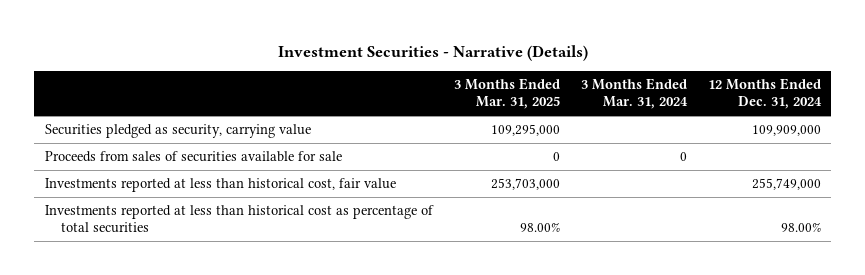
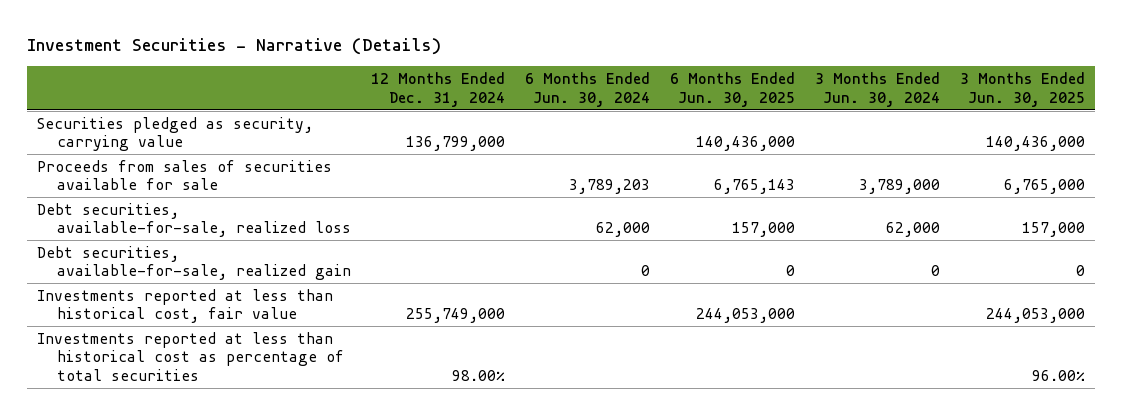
[453,78,560,110] 3 Months Ended Mar. 31, 2025 -> none
[580,78,688,110] 3 Months Ended Mar. 31, 2024 -> none
none -> [525,71,651,107] 6 Months Ended Jun. 30, 2024
none -> [670,71,796,107] 6 Months Ended Jun. 30, 2025
none -> [815,71,941,107] 3 Months Ended Jun. 30, 2024
none -> [960,71,1086,107] 3 Months Ended Jun. 30, 2025
[751,125,821,137] 109,909,000 -> [406,136,506,152] 136,799,000
none -> [37,202,351,238] Debt securities, available-for-sale, realized loss
none -> [37,245,351,281] Debt securities, available-for-sale, realized gain

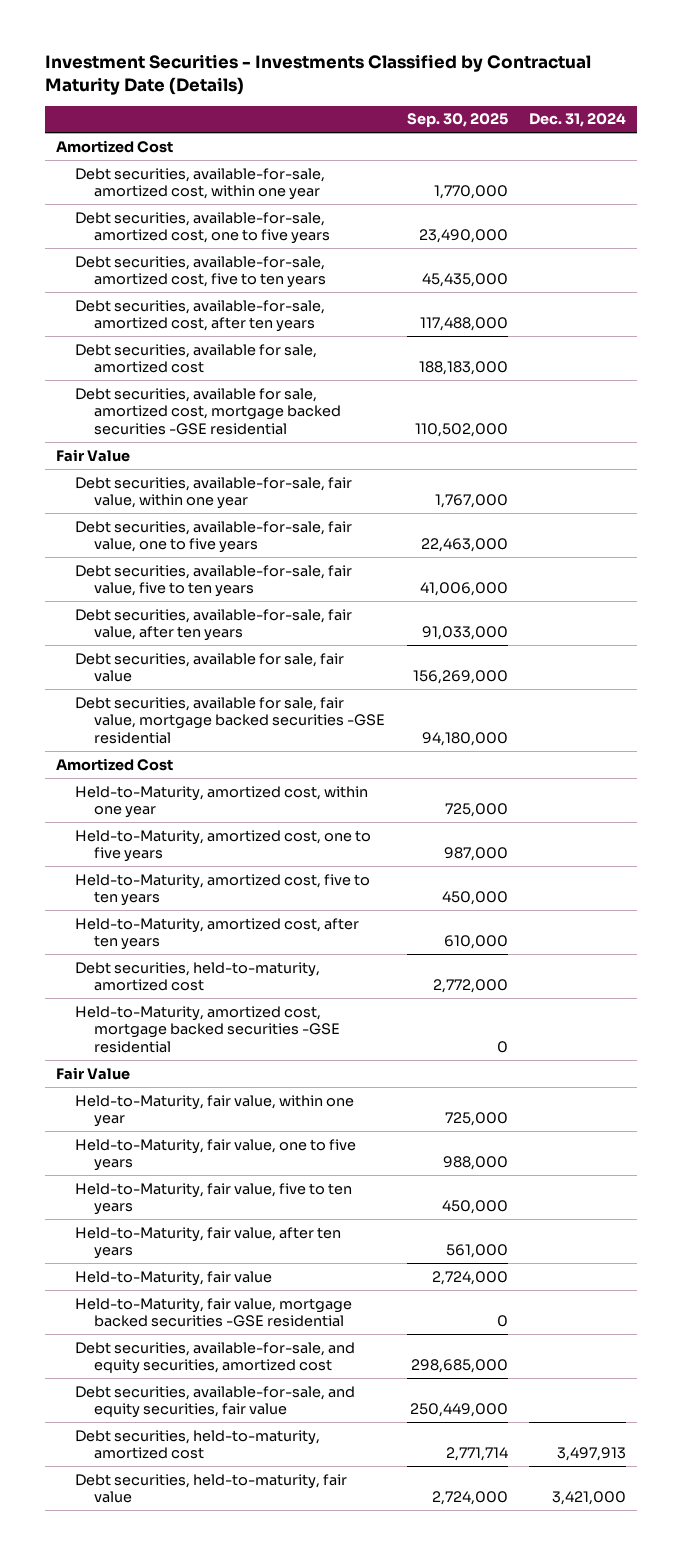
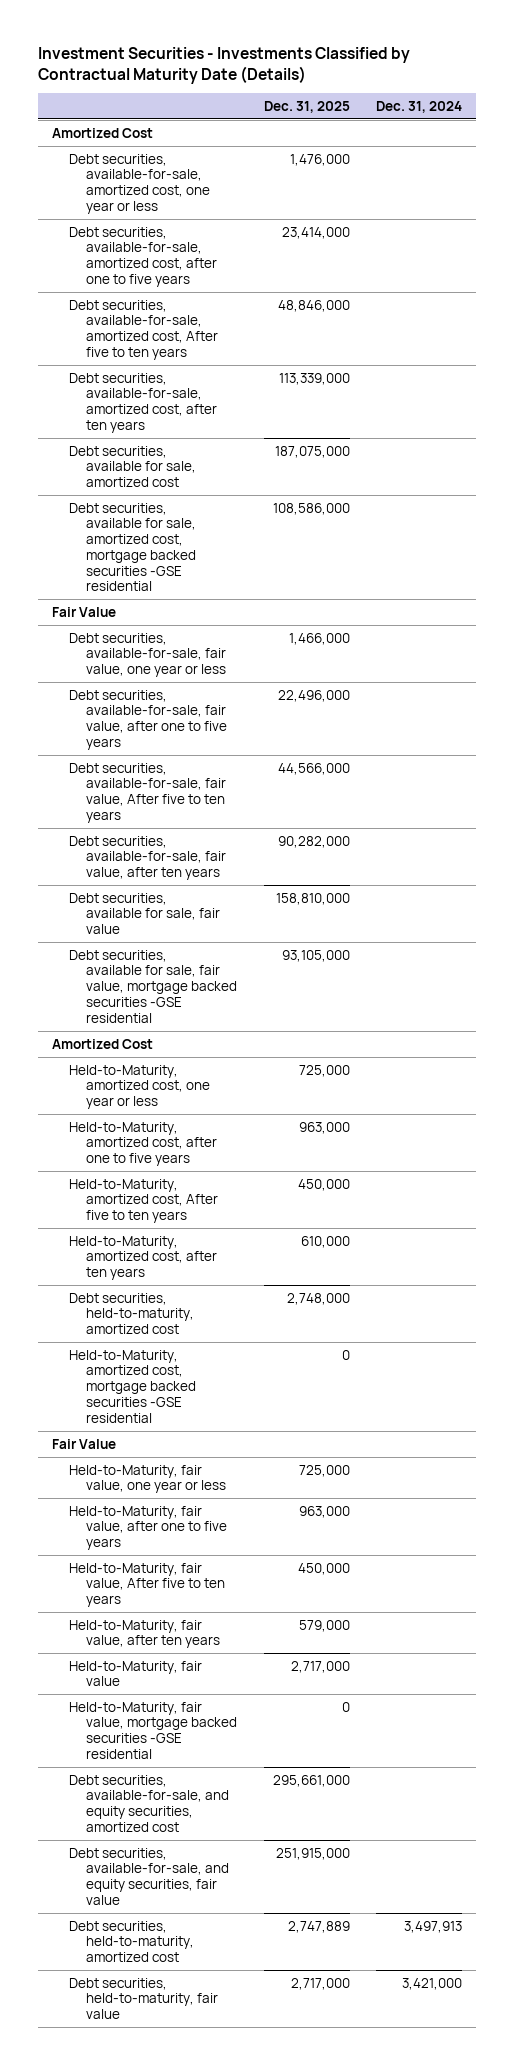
[406,113,508,128] Sep. 30, 2025 -> none
none -> [263,101,350,114] Dec. 31, 2025
[75,167,326,201] Debt securities, available-for-sale, amortized cost, within one year -> [68,153,211,214] Debt securities, available-for-sale, amortized cost, one year or less
[75,211,331,245] Debt securities, available-for-sale, amortized cost, one to five years -> [68,226,218,287] Debt securities, available-for-sale, amortized cost, after one to five years
[75,255,327,289] Debt securities, available-for-sale, amortized cost, five to ten years -> [68,299,219,360] Debt securities, available-for-sale, amortized cost, After five to ten years
[75,476,353,510] Debt securities, available-for-sale, fair value, within one year -> [68,632,227,678] Debt securities, available-for-sale, fair value, one year or less
[75,520,353,554] Debt securities, available-for-sale, fair value, one to five years -> [68,689,228,750] Debt securities, available-for-sale, fair value, after one to five years
[75,564,353,598] Debt securities, available-for-sale, fair value, five to ten years -> [68,762,227,823] Debt securities, available-for-sale, fair value, After five to ten years
[75,785,369,819] Held-to-Maturity, amortized cost, within one year -> [68,1064,211,1110] Held-to-Maturity, amortized cost, one year or less
[75,829,372,863] Held-to-Maturity, amortized cost, one to five years -> [68,1121,218,1167] Held-to-Maturity, amortized cost, after one to five years
[75,873,371,907] Held-to-Maturity, amortized cost, five to ten years -> [68,1178,219,1224] Held-to-Maturity, amortized cost, After five to ten years
[75,1094,355,1128] Held-to-Maturity, fair value, within one year -> [68,1464,227,1494] Held-to-Maturity, fair value, one year or less
[75,1138,357,1172] Held-to-Maturity, fair value, one to five years -> [68,1505,228,1551] Held-to-Maturity, fair value, after one to five years
[75,1182,353,1216] Held-to-Maturity, fair value, five to ten years -> [68,1562,226,1608] Held-to-Maturity, fair value, After five to ten years

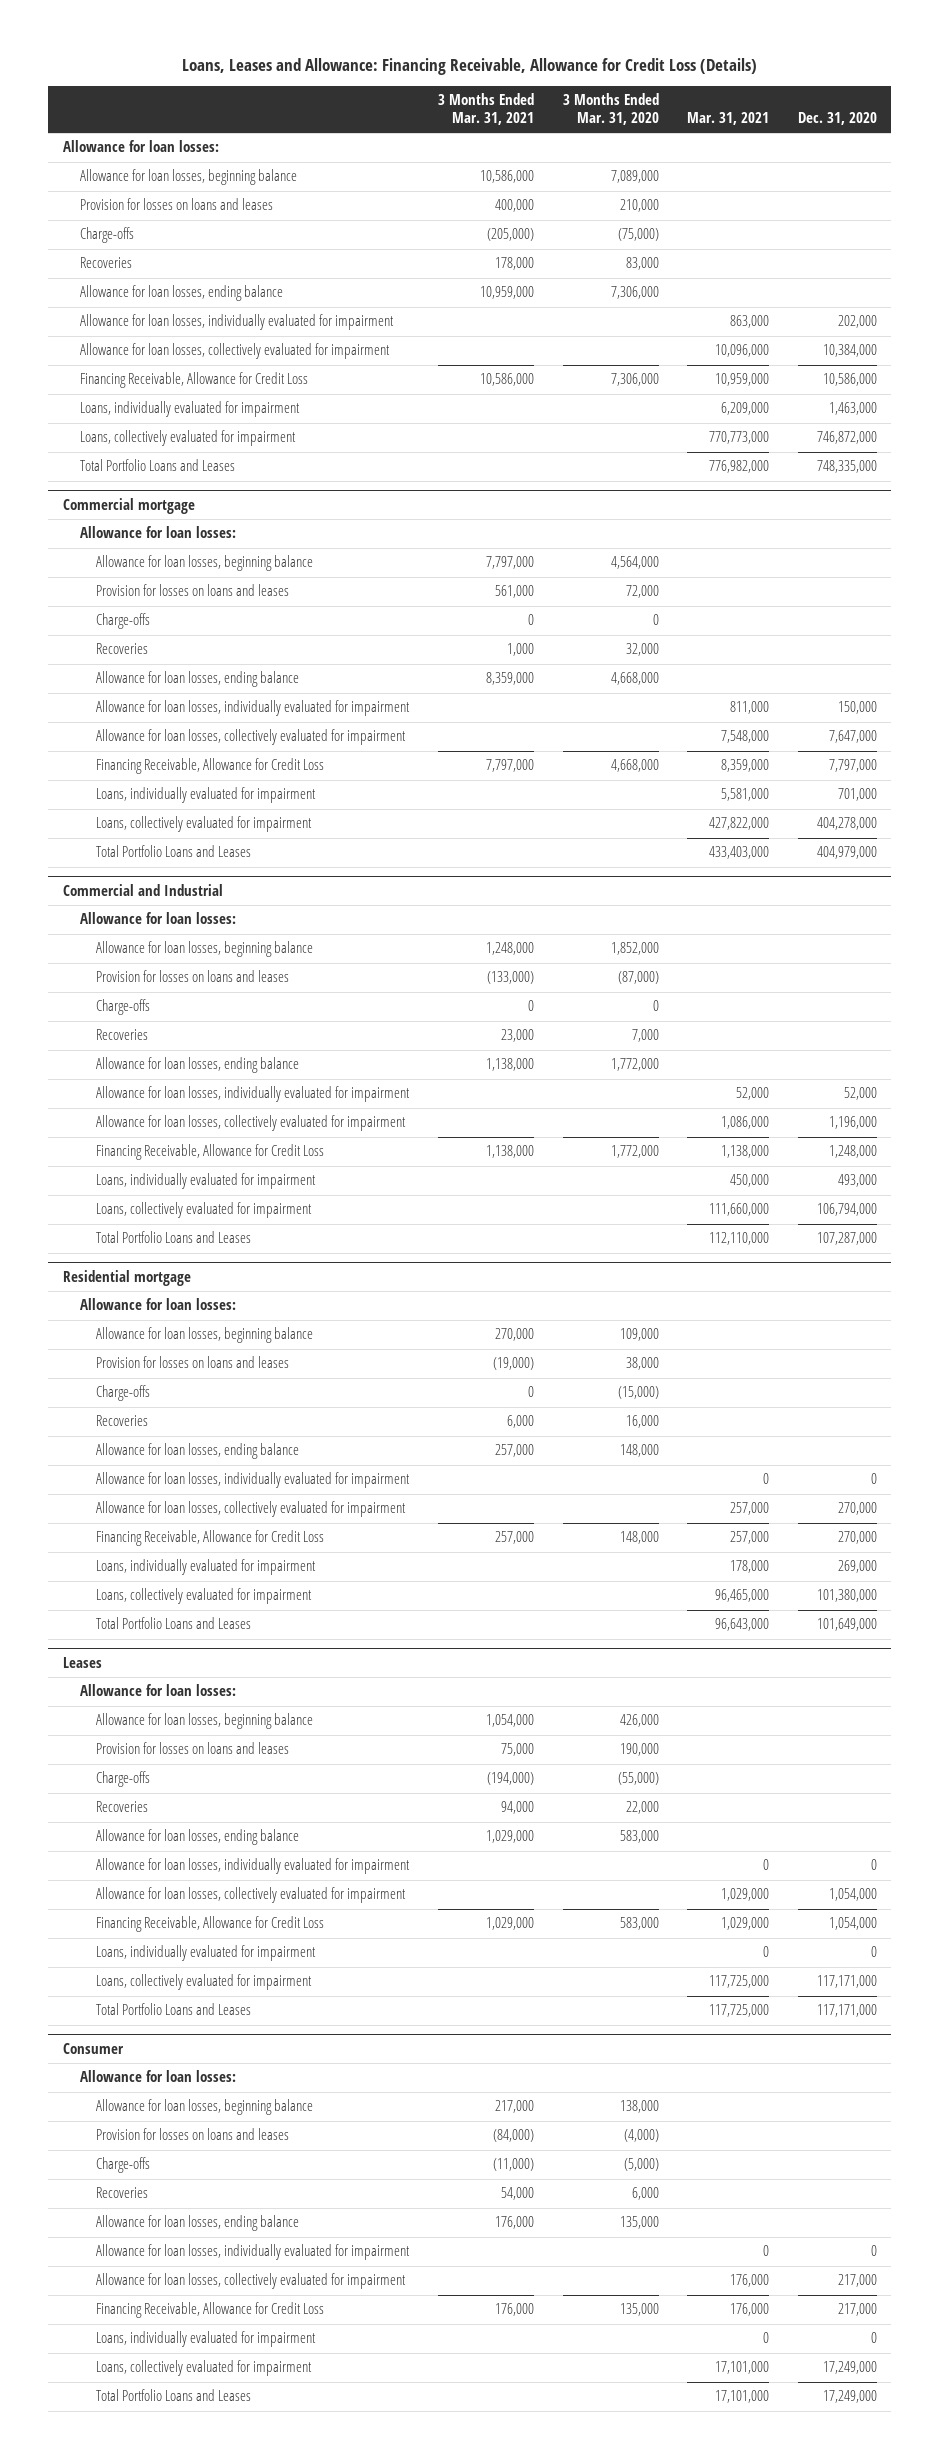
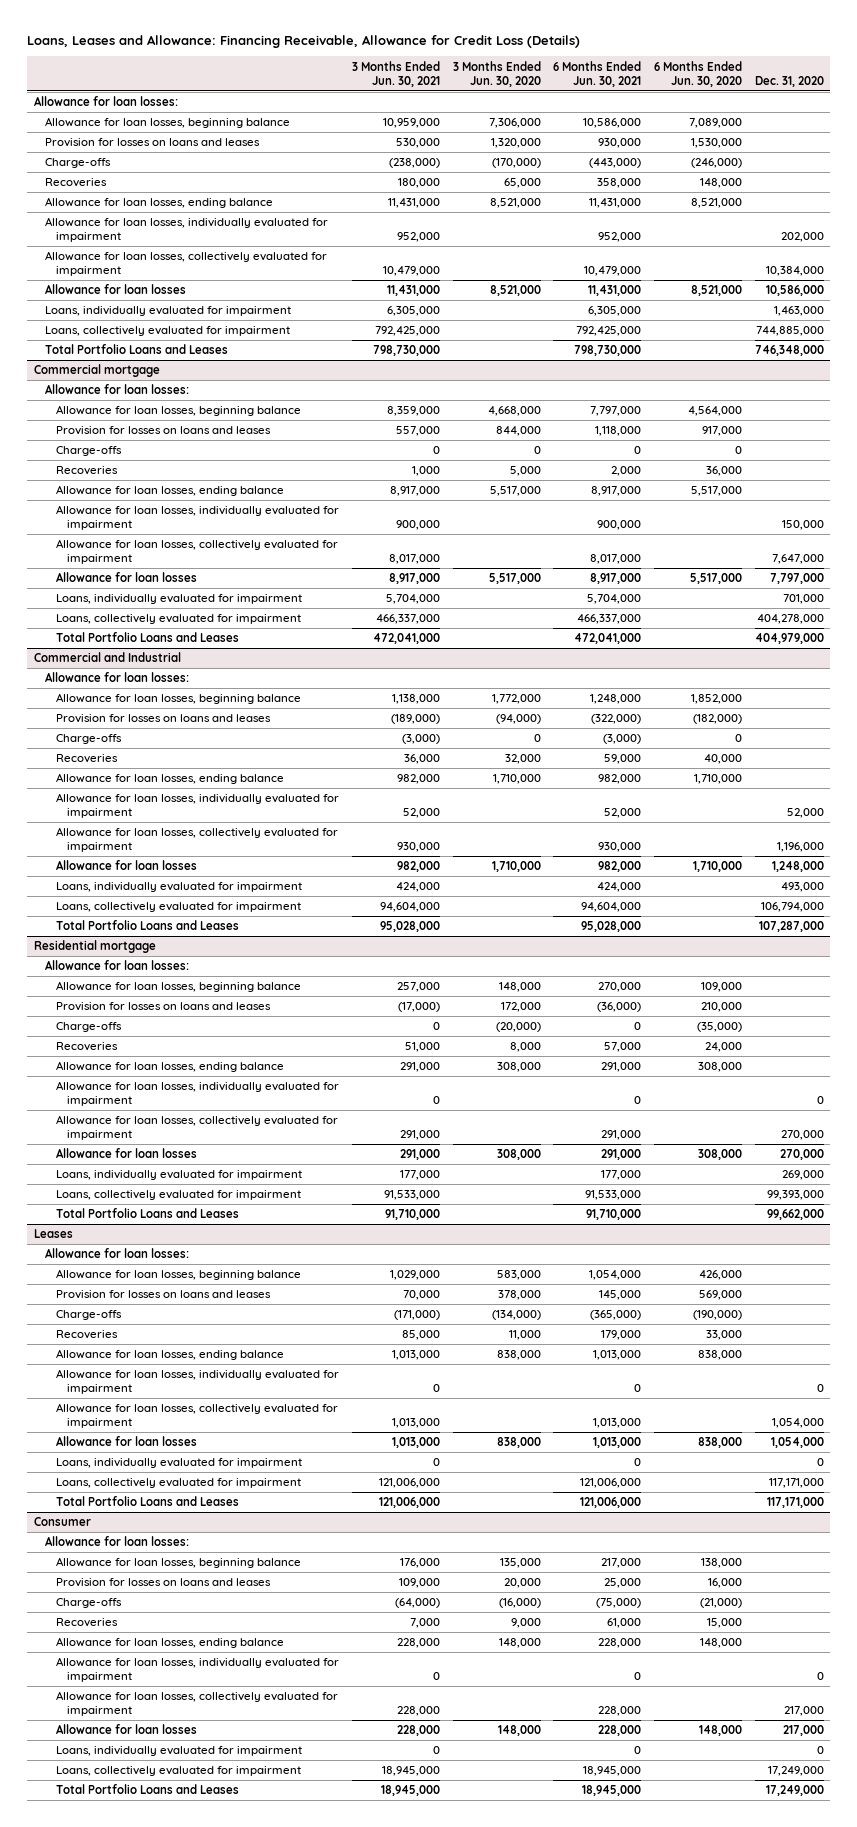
[438,93,535,126] 3 Months Ended Mar. 31, 2021 -> none
[562,93,659,126] 3 Months Ended Mar. 31, 2020 -> none
[687,112,770,126] Mar. 31, 2021 -> none
none -> [351,60,440,87] 3 Months Ended Jun. 30, 2021
none -> [452,60,541,87] 3 Months Ended Jun. 30, 2020
none -> [553,60,642,87] 6 Months Ended Jun. 30, 2021
none -> [653,60,742,87] 6 Months Ended Jun. 30, 2020
[79,372,308,389] Financing Receivable, Allowance for Credit Loss -> [44,284,186,295] Allowance for loan losses
[816,431,877,445] 746,872,000 -> [755,326,824,337] 744,885,000
[816,460,877,474] 748,335,000 -> [754,345,824,357] 746,348,000
[96,758,325,775] Financing Receivable, Allowance for Credit Loss -> [56,572,198,583] Allowance for loan losses
[96,1144,325,1161] Financing Receivable, Allowance for Credit Loss -> [56,860,198,871] Allowance for loan losses
[96,1530,325,1547] Financing Receivable, Allowance for Credit Loss -> [56,1148,198,1159] Allowance for loan losses
[816,1589,877,1603] 101,380,000 -> [766,1190,824,1201] 99,393,000
[816,1618,877,1632] 101,649,000 -> [766,1209,824,1221] 99,662,000
[96,1916,325,1933] Financing Receivable, Allowance for Credit Loss -> [56,1436,198,1447] Allowance for loan losses
[96,2302,325,2319] Financing Receivable, Allowance for Credit Loss -> [56,1724,198,1735] Allowance for loan losses

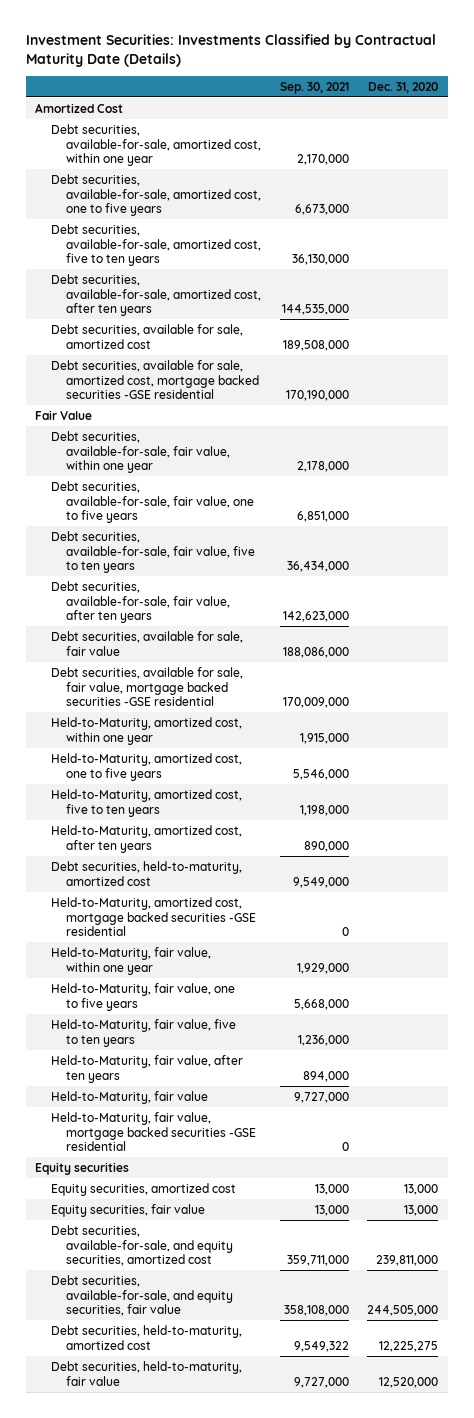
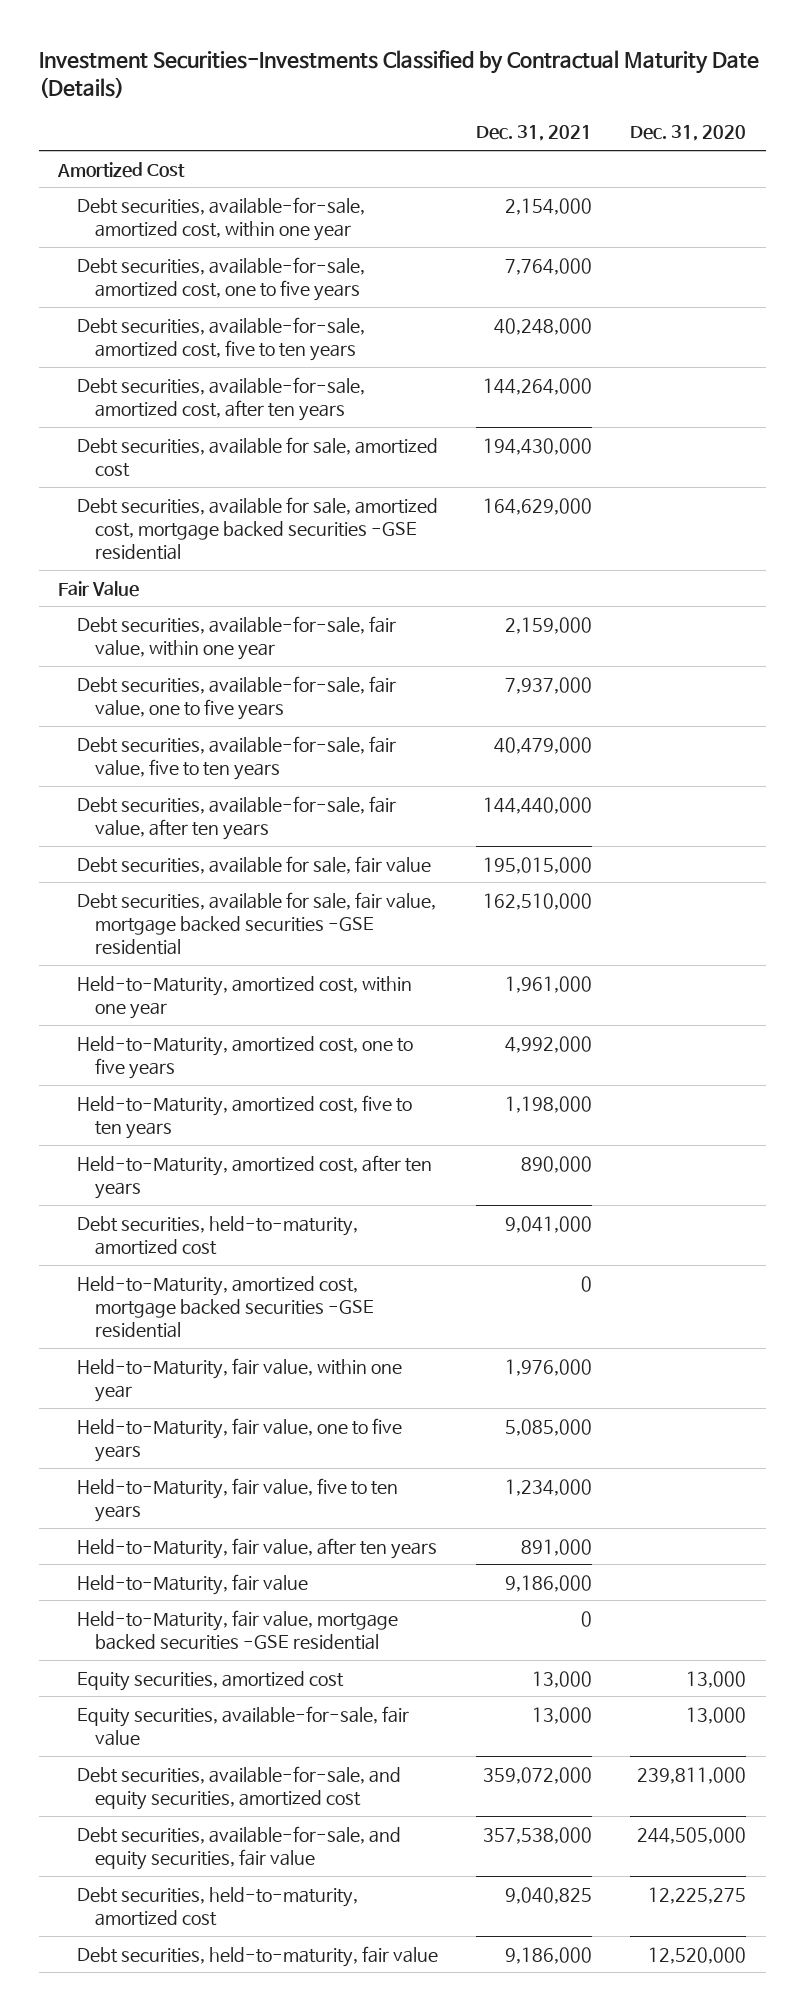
[26,33,437,67] Investment Securities: Investments Classified by Contractual Maturity Date (Details) -> [38,50,759,99] Investment Securities-Investments Classified by Contractual Maturity Date (Details)
[279,81,349,94] Sep. 30, 2021 -> none
none -> [476,125,593,142] Dec. 31, 2021
[35,1161,130,1175] Equity securities -> none
[50,1203,205,1217] Equity securities, fair value -> [76,1705,409,1747] Equity securities, available-for-sale, fair value

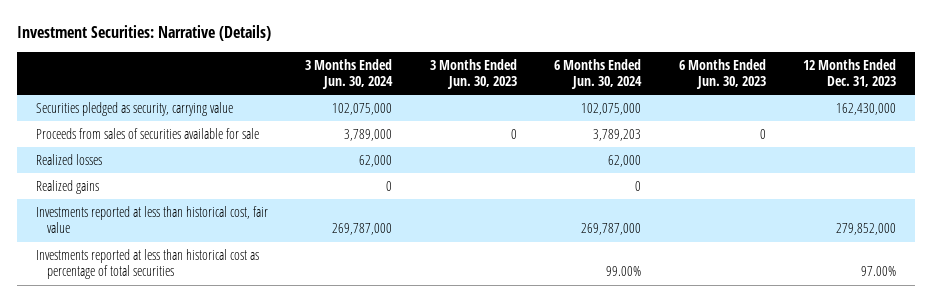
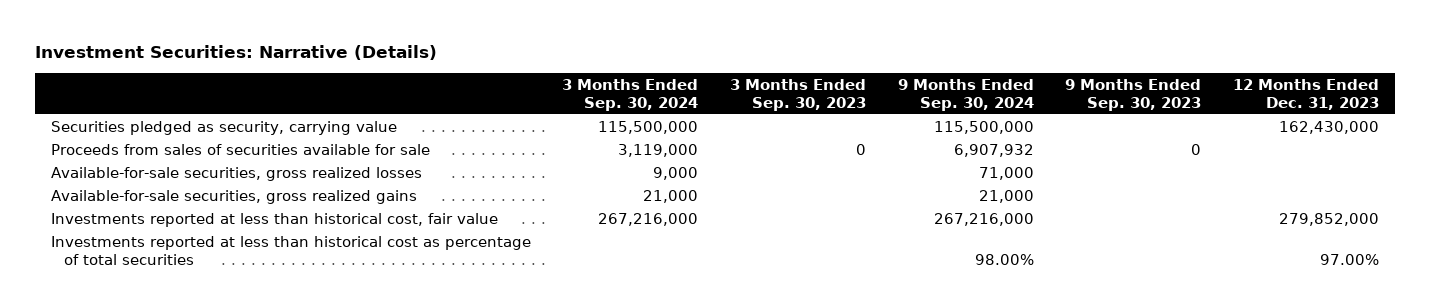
[305,58,394,89] 3 Months Ended Jun. 30, 2024 -> none
[429,58,517,89] 3 Months Ended Jun. 30, 2023 -> none
[554,58,643,89] 6 Months Ended Jun. 30, 2024 -> none
[678,58,766,89] 6 Months Ended Jun. 30, 2023 -> none
none -> [562,79,699,111] 3 Months Ended Sep. 30, 2024
none -> [729,79,866,111] 3 Months Ended Sep. 30, 2023
none -> [897,79,1034,111] 9 Months Ended Sep. 30, 2024
none -> [1065,79,1202,111] 9 Months Ended Sep. 30, 2023
[35,153,102,165] Realized losses -> [50,167,422,182] Available-for-sale securities, gross realized losses
[35,179,99,194] Realized gains -> [50,190,417,205] Available-for-sale securities, gross realized gains

